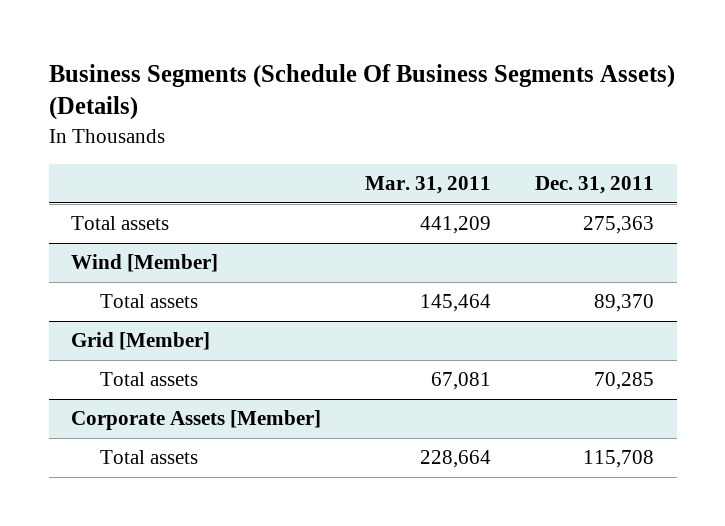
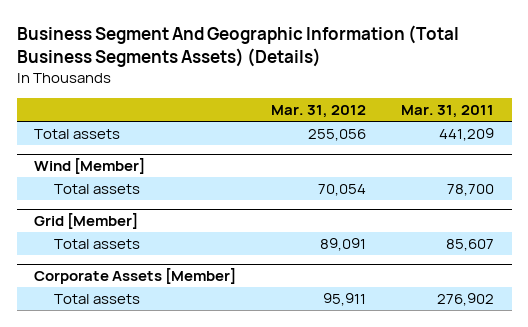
[48,63,675,121] Business Segments (Schedule Of Business Segments Assets) (Details) -> [16,24,459,68] Business Segment And Geographic Information (Total Business Segments Assets) (Details)
[535,176,655,195] Dec. 31, 2011 -> none
none -> [271,105,367,119] Mar. 31, 2012
[420,294,492,313] 145,464 -> [447,183,495,196] 78,700
[431,372,492,391] 67,081 -> [446,238,495,251] 85,607
[420,450,492,469] 228,664 -> [437,292,495,306] 276,902

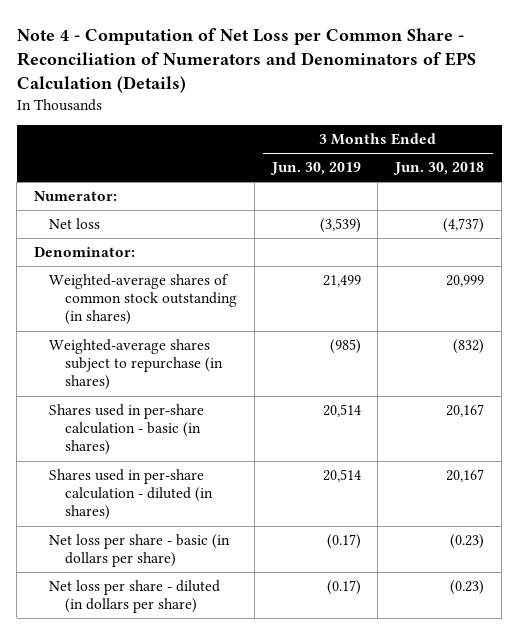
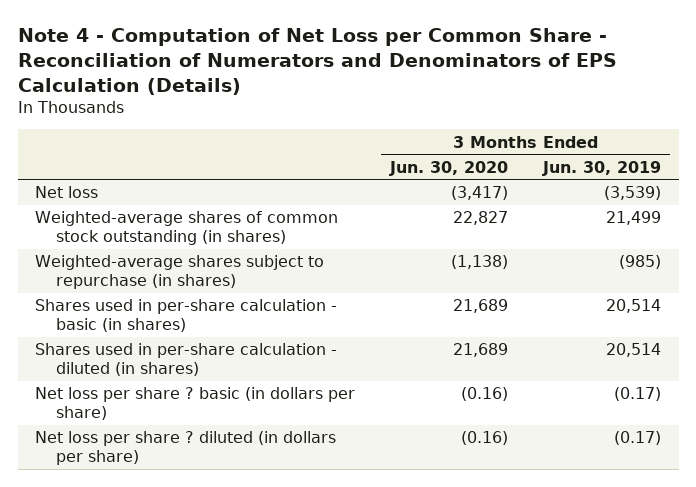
[393,162,485,176] Jun. 30, 2018 -> none
none -> [389,160,509,176] Jun. 30, 2020
[33,191,117,202] Numerator: -> none
[33,247,135,258] Denominator: -> none
[49,534,231,568] Net loss per share - basic (in dollars per share) -> [35,387,356,420] Net loss per share ? basic (in dollars per share)
[49,580,221,614] Net loss per share - diluted (in dollars per share) -> [35,431,337,465] Net loss per share ? diluted (in dollars per share)

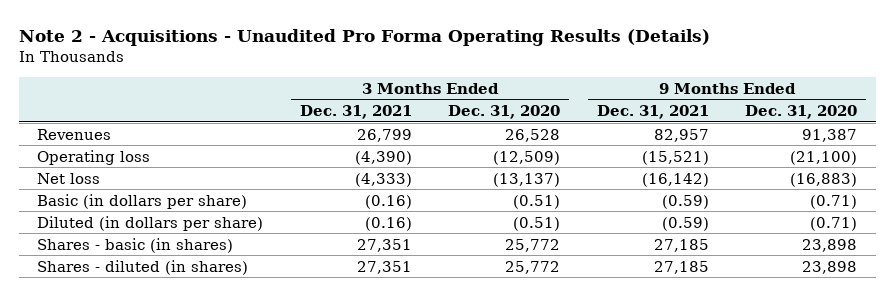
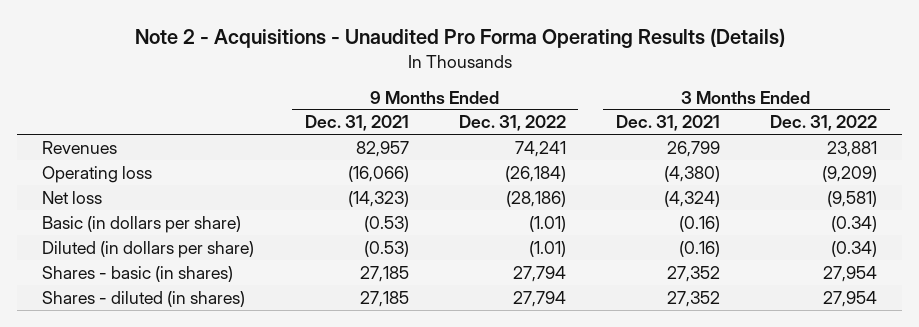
[448,104,561,119] Dec. 31, 2020 -> none
[745,104,858,119] Dec. 31, 2020 -> none
none -> [458,115,566,132] Dec. 31, 2022
none -> [770,115,878,132] Dec. 31, 2022
[354,150,412,165] (4,390) -> [663,165,720,182] (4,380)
[641,150,709,165] (15,521) -> [347,165,409,182] (16,066)
[354,172,412,187] (4,333) -> [663,190,720,207] (4,324)
[641,172,709,187] (16,142) -> [347,190,409,207] (14,323)
[661,194,709,209] (0.59) -> [363,215,409,232] (0.53)
[661,216,709,231] (0.59) -> [363,240,409,257] (0.53)
[356,238,412,252] 27,351 -> [666,265,720,282] 27,352
[356,260,412,274] 27,351 -> [666,290,720,307] 27,352

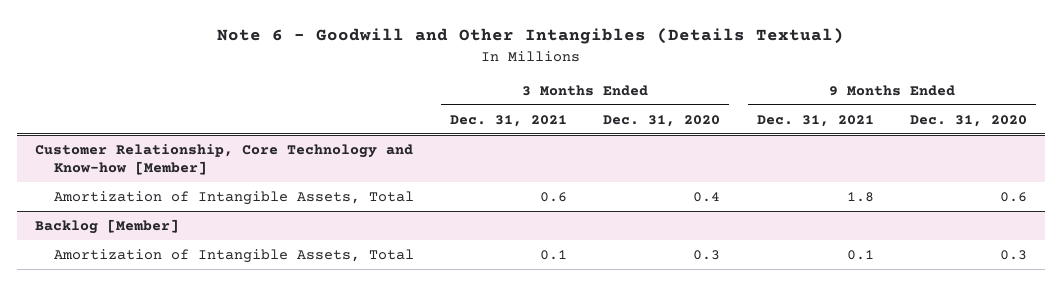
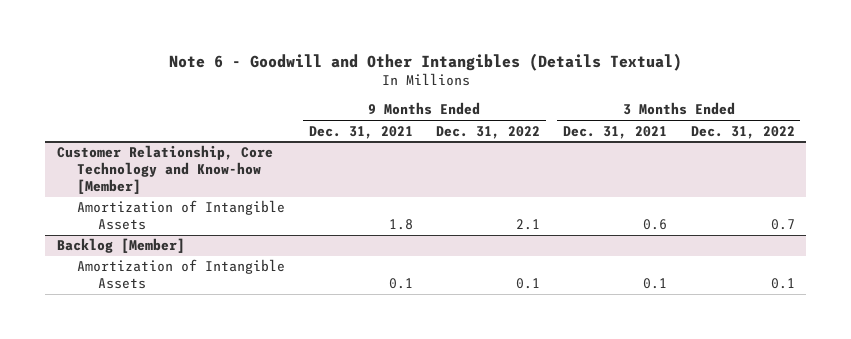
[603,114,721,127] Dec. 31, 2020 -> none
[909,114,1027,127] Dec. 31, 2020 -> none
none -> [435,125,540,139] Dec. 31, 2022
none -> [690,125,795,139] Dec. 31, 2022
[53,190,414,205] Amortization of Intangible Assets, Total -> [77,200,286,231] Amortization of Intangible Assets
[53,248,414,263] Amortization of Intangible Assets, Total -> [77,259,286,290] Amortization of Intangible Assets

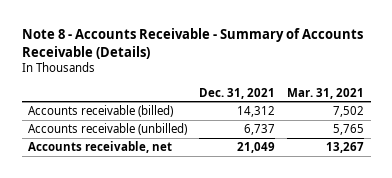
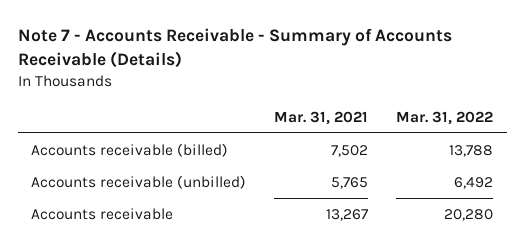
[21,28,363,59] Note 8 - Accounts Receivable - Summary of Accounts Receivable (Details) -> [17,28,452,69] Note 7 - Accounts Receivable - Summary of Accounts Receivable (Details)
[199,87,276,99] Dec. 31, 2021 -> none
none -> [396,110,494,125] Mar. 31, 2022
[27,141,172,154] Accounts receivable, net -> [31,207,174,220] Accounts receivable

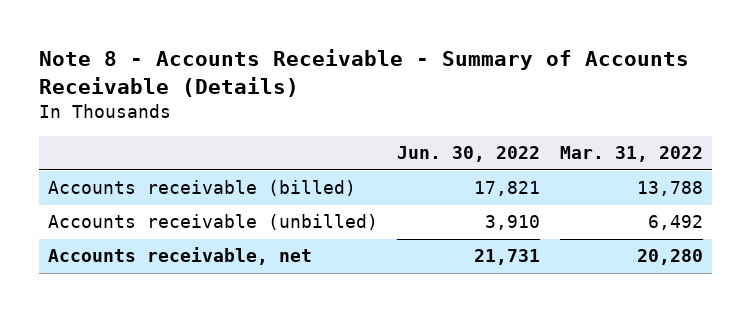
[17,28,452,69] Note 7 - Accounts Receivable - Summary of Accounts Receivable (Details) -> [38,49,689,97] Note 8 - Accounts Receivable - Summary of Accounts Receivable (Details)
[274,110,369,125] Mar. 31, 2021 -> none
none -> [397,146,541,163] Jun. 30, 2022
[31,207,174,220] Accounts receivable -> [48,247,313,266] Accounts receivable, net

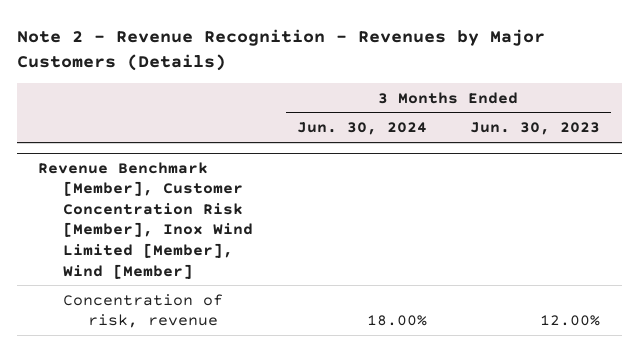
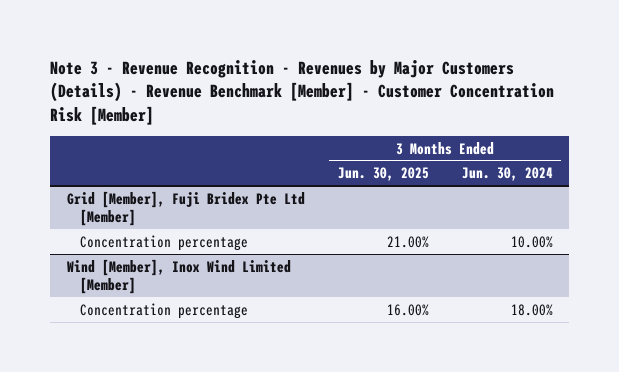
[16,28,545,72] Note 2 - Revenue Recognition - Revenues by Major Customers (Details) -> [50,59,555,125] Note 3 - Revenue Recognition - Revenues by Major Customers (Details) - Revenue Benchmark [Member] - Customer Concentration Risk [Member]
[470,122,601,136] Jun. 30, 2023 -> none
none -> [337,167,429,182] Jun. 30, 2025
[38,161,253,279] Revenue Benchmark [Member], Customer Concentration Risk [Member], Inox Wind Limited [Member], Wind [Member] -> none
none -> [66,190,305,226] Grid [Member], Fuji Bridex Pte Ltd [Member]
[62,293,223,329] Concentration of risk, revenue -> [80,234,249,251] Concentration percentage
[366,315,427,327] 18.00% -> [510,235,553,248] 10.00%
none -> [66,258,291,294] Wind [Member], Inox Wind Limited [Member]
none -> [80,302,249,319] Concentration percentage

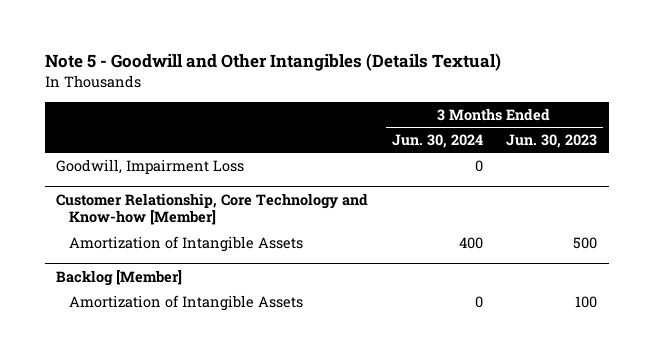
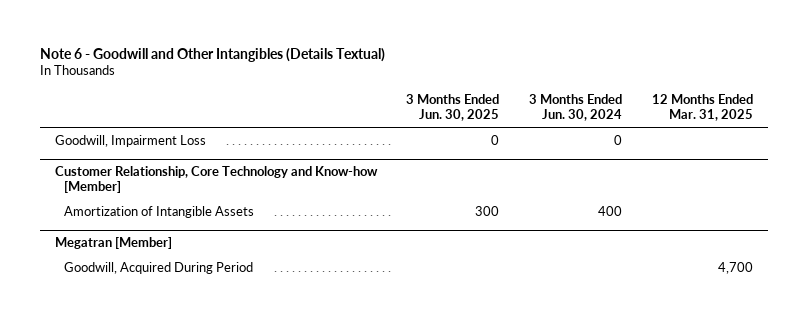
[44,53,501,72] Note 5 - Goodwill and Other Intangibles (Details Textual) -> [39,47,385,62] Note 6 - Goodwill and Other Intangibles (Details Textual)
[506,133,598,148] Jun. 30, 2023 -> none
none -> [406,94,500,122] 3 Months Ended Jun. 30, 2025
none -> [652,94,754,122] 12 Months Ended Mar. 31, 2025
[56,269,183,286] Backlog [Member] -> none
[68,294,303,311] Amortization of Intangible Assets -> none
none -> [54,237,172,250] Megatran [Member]
none -> [64,261,254,274] Goodwill, Acquired During Period

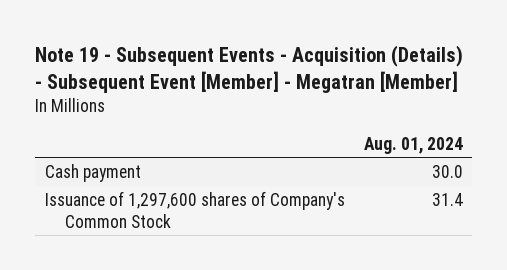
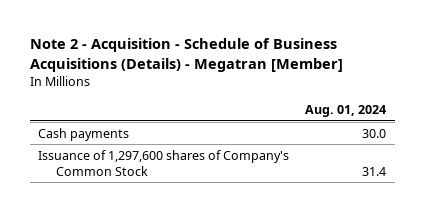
[35,45,464,94] Note 19 - Subsequent Events - Acquisition (Details) - Subsequent Event [Member] - Megatran [Member] -> [29,38,343,73] Note 2 - Acquisition - Schedule of Business Acquisitions (Details) - Megatran [Member]
[44,163,141,182] Cash payment -> [37,127,129,141] Cash payments

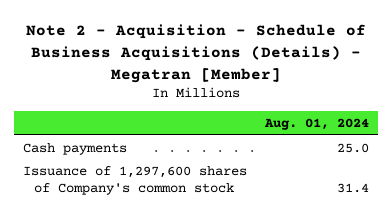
[362,128,387,138] 30.0 -> [336,142,369,153] 25.0
[37,149,289,176] Issuance of 1,297,600 shares of Company's Common Stock -> [22,165,247,195] Issuance of 1,297,600 shares of Company's common stock

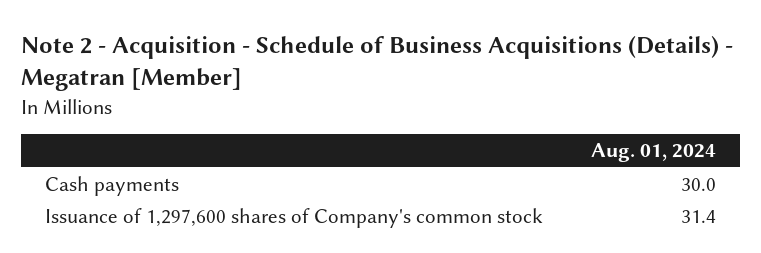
[336,142,369,153] 25.0 -> [681,177,717,191] 30.0

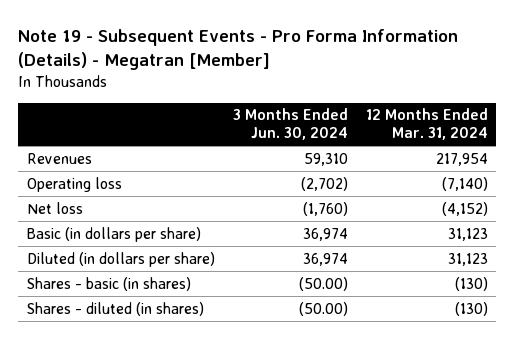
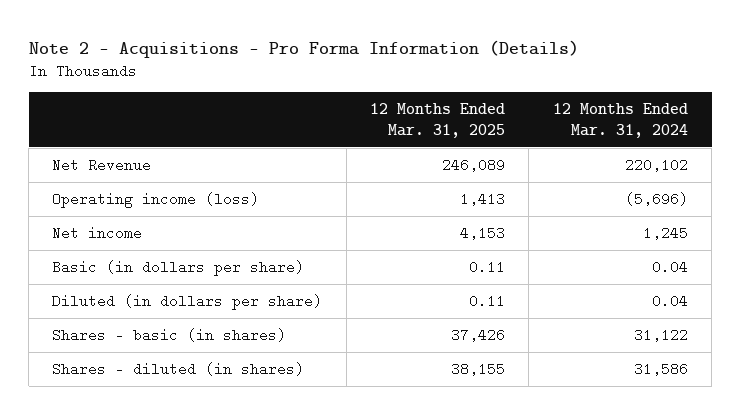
[17,29,458,71] Note 19 - Subsequent Events - Pro Forma Information (Details) - Megatran [Member] -> [28,39,579,58] Note 2 - Acquisitions - Pro Forma Information (Details)
[232,108,348,141] 3 Months Ended Jun. 30, 2024 -> none
none -> [370,102,506,138] 12 Months Ended Mar. 31, 2025
[26,152,92,164] Revenues -> none
none -> [52,157,152,172] Net Revenue
[26,176,122,192] Operating loss -> [52,191,260,208] Operating income (loss)
[441,176,488,191] (7,140) -> [624,191,688,206] (5,696)
[26,201,83,214] Net loss -> [52,225,143,240] Net income
[441,201,488,216] (4,152) -> [642,225,688,240] 1,245
[447,227,488,241] 31,123 -> [651,259,688,274] 0.04
[447,252,488,266] 31,123 -> [651,293,688,308] 0.04
[454,276,488,291] (130) -> [633,327,688,342] 31,122
[454,301,488,316] (130) -> [633,361,688,376] 31,586

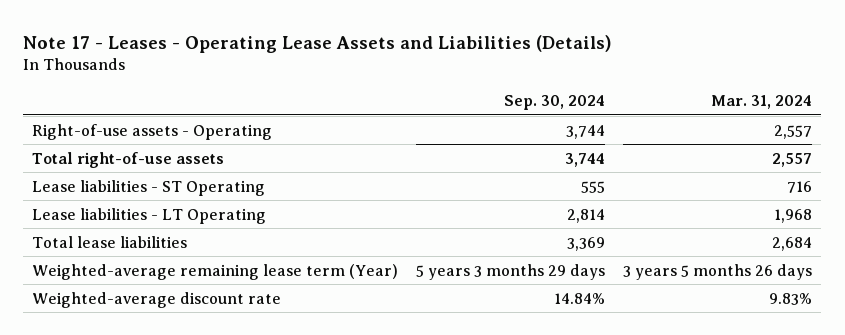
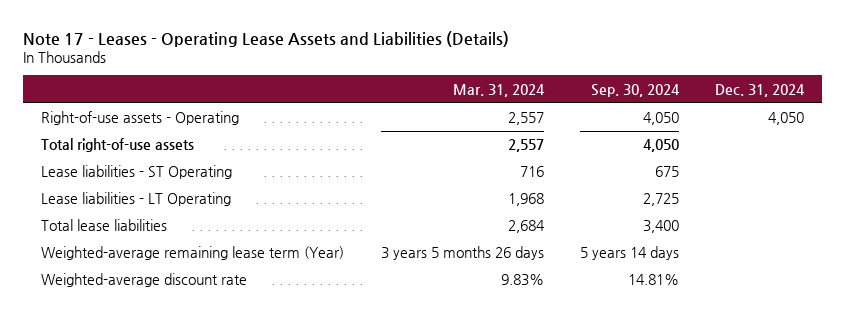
none -> [715,83,806,97] Dec. 31, 2024
[566,124,606,139] 3,744 -> [642,112,679,126] 4,050
[565,152,606,167] 3,744 -> [642,139,679,153] 4,050
[581,180,606,193] 555 -> [654,166,679,178] 675
[567,208,606,223] 2,814 -> [642,193,679,207] 2,725
[567,236,606,251] 3,369 -> [642,220,679,234] 3,400
[416,263,606,280] 5 years 3 months 29 days -> [579,246,679,261] 5 years 14 days
[554,292,606,304] 14.84% -> [627,274,679,286] 14.81%

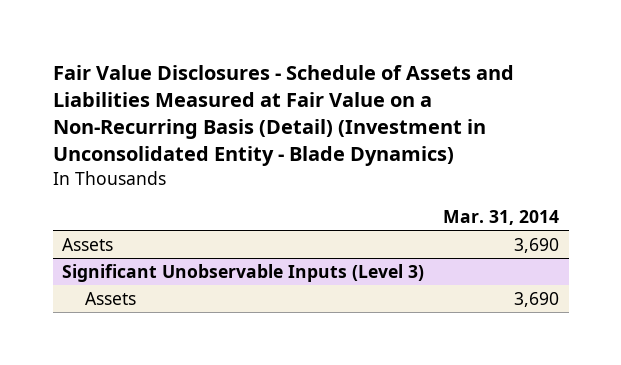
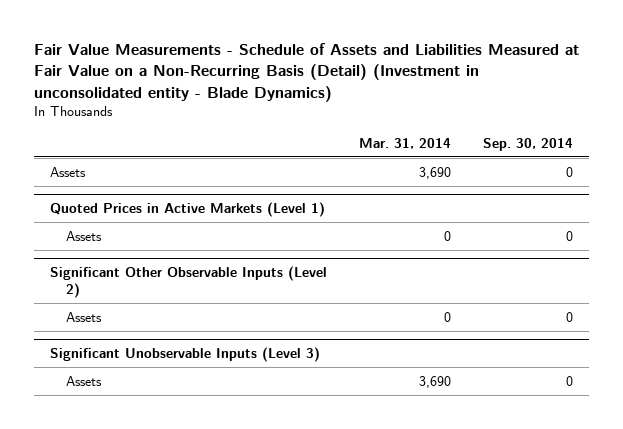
[52,64,514,167] Fair Value Disclosures - Schedule of Assets and Liabilities Measured at Fair Value on a Non-Recurring Basis (Detail) (Investment in Unconsolidated Entity - Blade Dynamics) -> [34,43,580,102] Fair Value Measurements - Schedule of Assets and Liabilities Measured at Fair Value on a Non-Recurring Basis (Detail) (Investment in unconsolidated entity - Blade Dynamics)
none -> [483,137,574,151] Sep. 30, 2014
none -> [50,202,326,218] Quoted Prices in Active Markets (Level 1)
none -> [65,230,102,241] Assets
none -> [50,266,328,299] Significant Other Observable Inputs (Level 2)
none -> [65,311,102,322] Assets

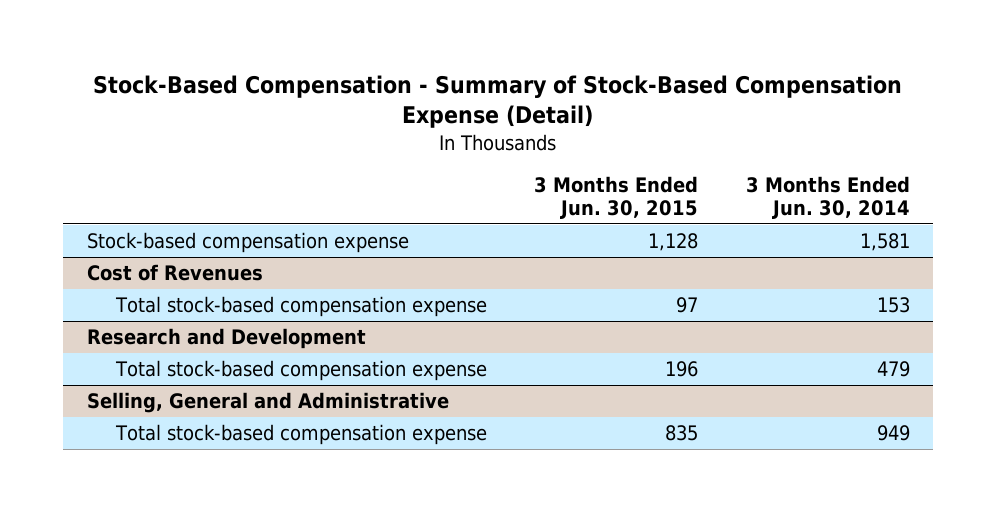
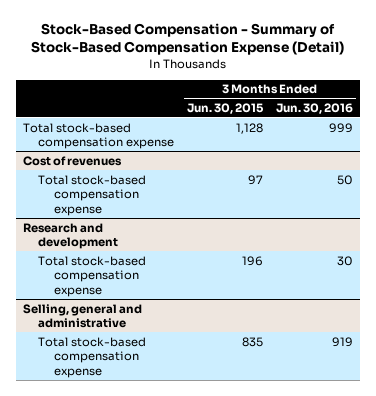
[745,175,910,219] 3 Months Ended Jun. 30, 2014 -> none
none -> [276,102,354,114] Jun. 30, 2016
[86,231,409,253] Stock-based compensation expense -> [22,122,175,150] Total stock-based compensation expense
[86,263,263,281] Cost of Revenues -> [22,155,122,166] Cost of revenues
[86,327,366,349] Research and Development -> [22,222,119,250] Research and development
[86,391,449,413] Selling, General and Administrative -> [22,303,142,329] Selling, general and administrative

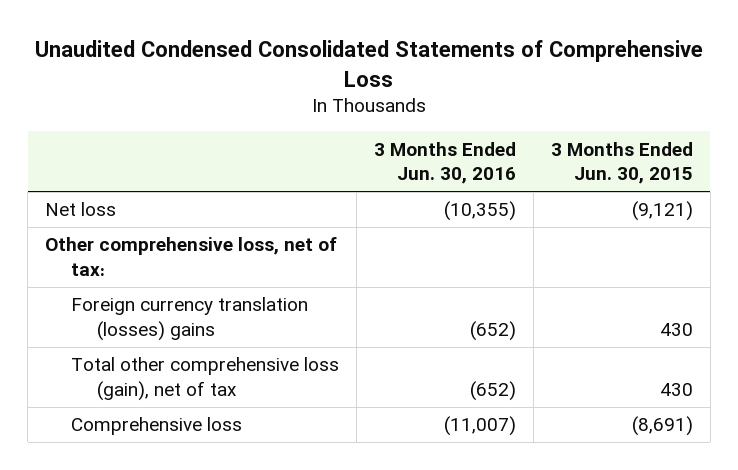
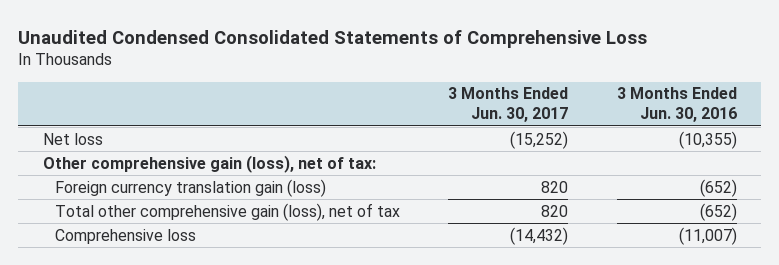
[550,141,693,185] 3 Months Ended Jun. 30, 2015 -> none
none -> [448,87,569,123] 3 Months Ended Jun. 30, 2017
[45,237,338,276] Other comprehensive loss, net of tax: -> [42,154,376,173] Other comprehensive gain (loss), net of tax:
[71,297,309,341] Foreign currency translation (losses) gains -> [55,178,327,197] Foreign currency translation gain (loss)
[71,357,340,401] Total other comprehensive loss (gain), net of tax -> [55,202,401,221] Total other comprehensive gain (loss), net of tax

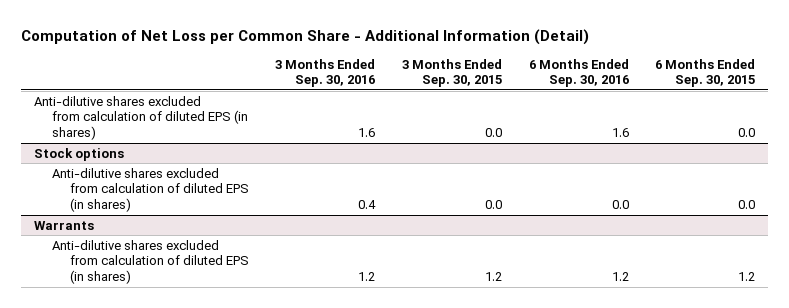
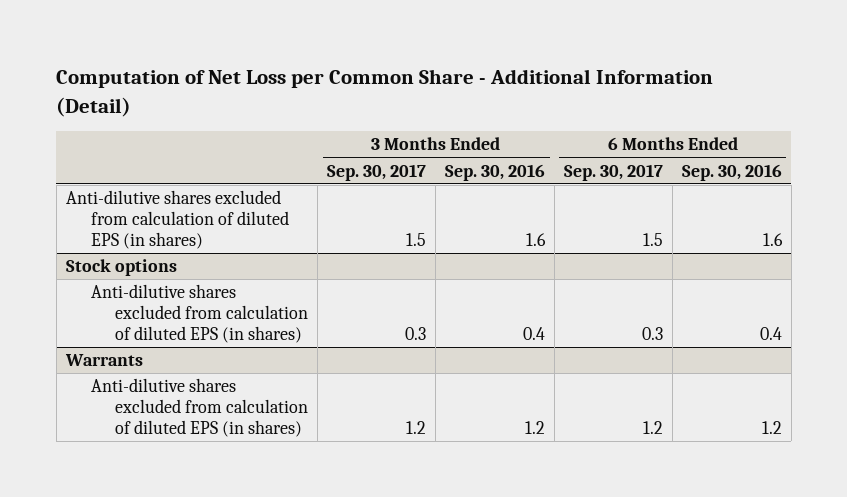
[401,58,502,88] 3 Months Ended Sep. 30, 2015 -> none
[655,58,756,88] 6 Months Ended Sep. 30, 2015 -> none
none -> [327,163,427,181] Sep. 30, 2017
none -> [563,163,663,181] Sep. 30, 2017
[611,200,629,210] 0.0 -> [759,327,782,341] 0.4

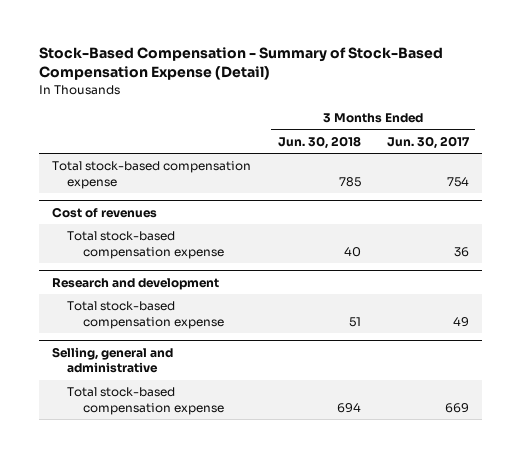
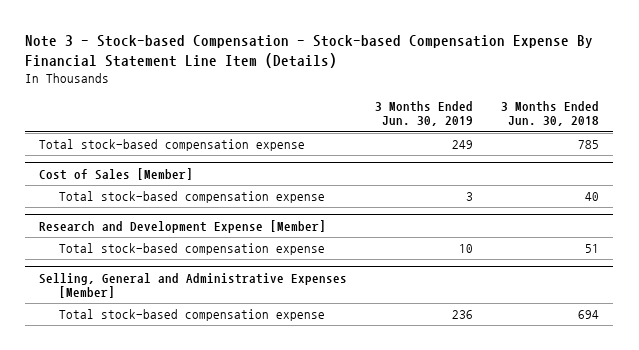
[39,47,444,81] Stock-Based Compensation - Summary of Stock-Based Compensation Expense (Detail) -> [25,34,594,68] Note 3 - Stock-based Compensation - Stock-based Compensation Expense By Financial Statement Line Item (Details)
[386,136,470,150] Jun. 30, 2017 -> none
none -> [375,100,474,127] 3 Months Ended Jun. 30, 2019
[52,206,158,218] Cost of revenues -> [39,167,194,180] Cost of Sales [Member]
[52,277,220,290] Research and development -> [39,219,327,233] Research and Development Expense [Member]
[52,346,174,374] Selling, general and administrative -> [39,272,348,299] Selling, General and Administrative Expenses [Member]

